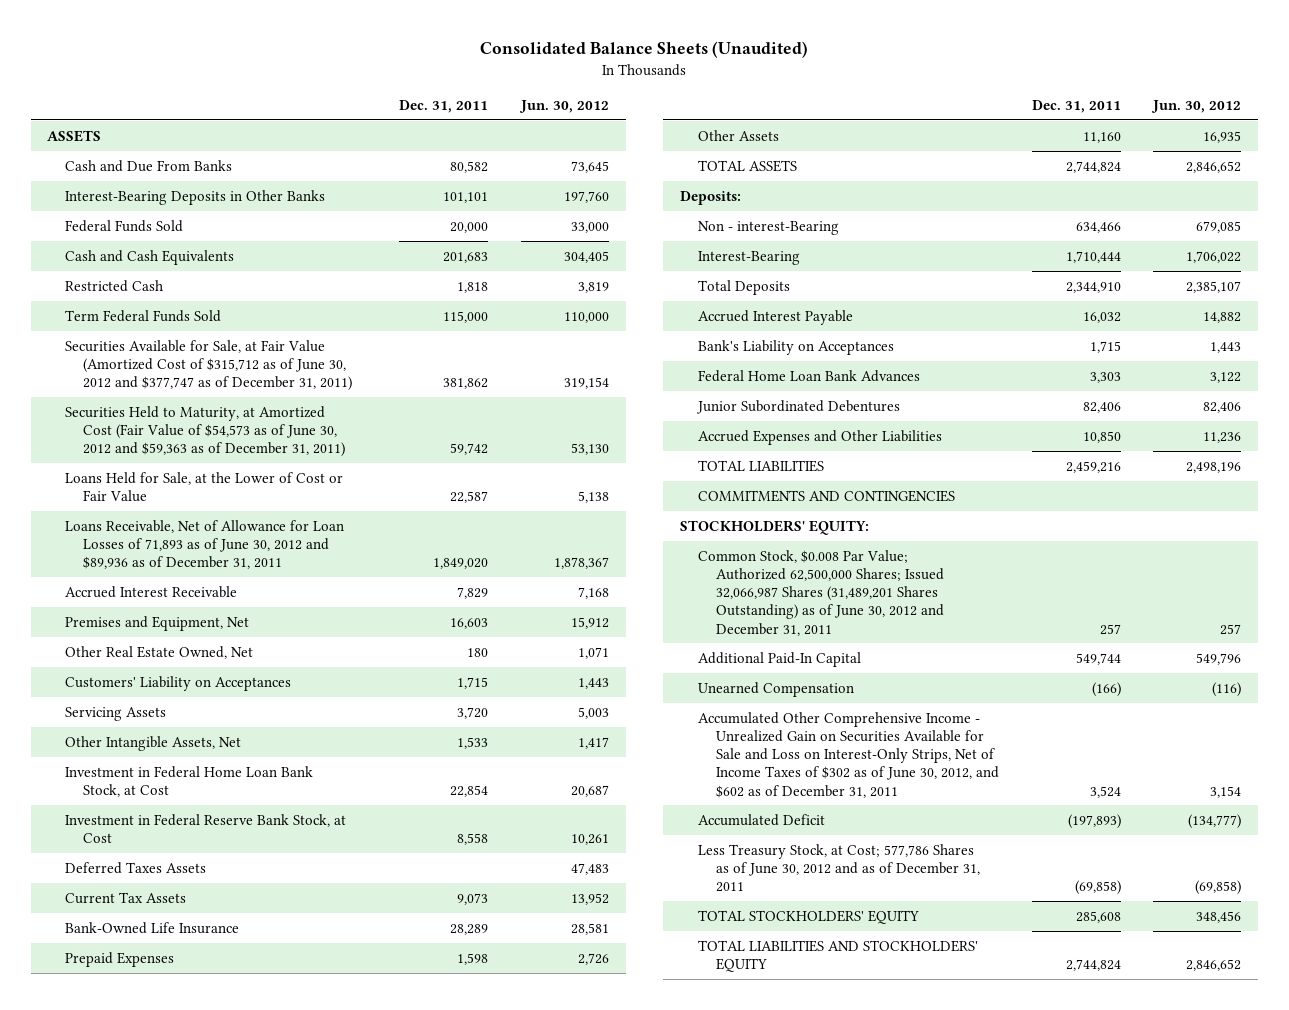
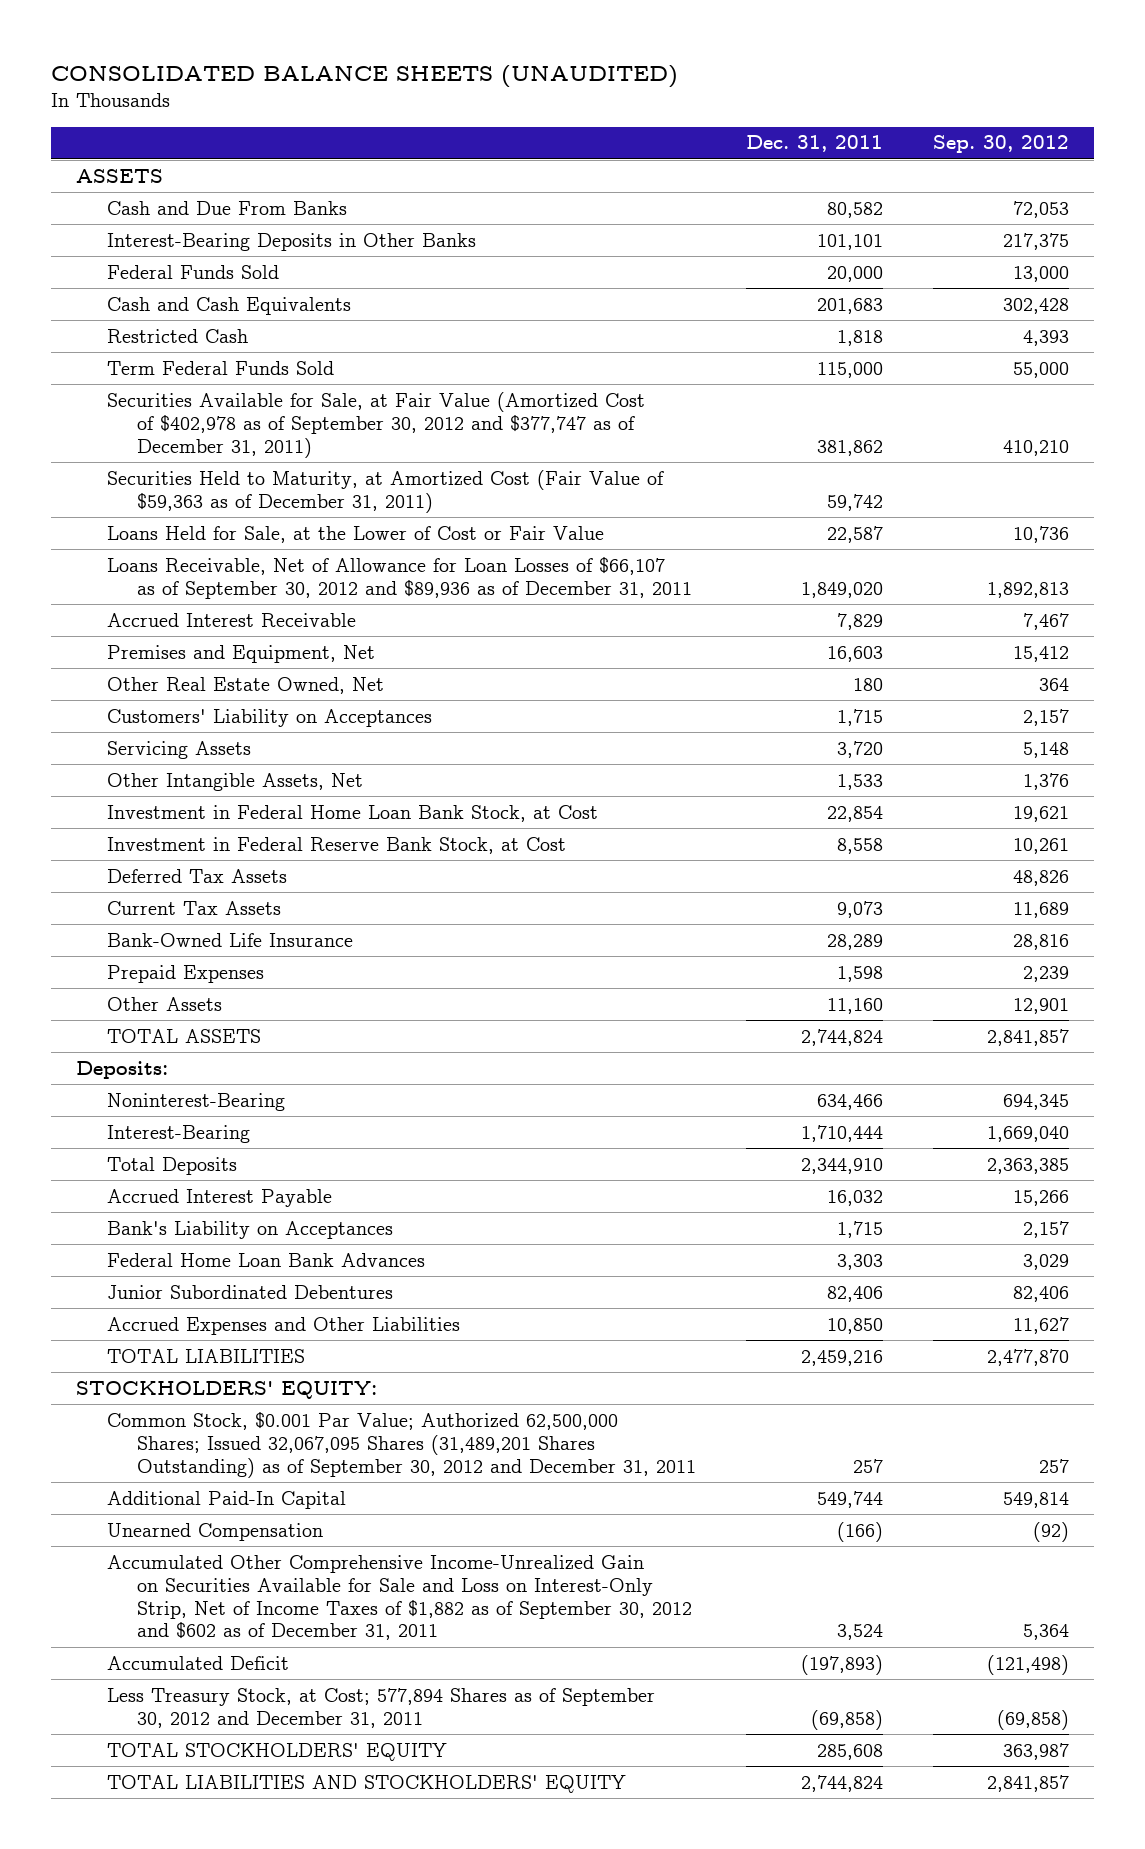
[480,41,809,59] Consolidated Balance Sheets (Unaudited) -> [51,65,679,89] CONSOLIDATED BALANCE SHEETS (UNAUDITED)
[519,99,610,113] Jun. 30, 2012 -> none
none -> [933,135,1070,154] Sep. 30, 2012
[65,339,353,392] Securities Available for Sale, at Fair Value (Amortized Cost of $315,712 as of June 30, 2012 and $377,747 as of December 31, 2011) -> [106,391,645,458] Securities Available for Sale, at Fair Value (Amortized Cost of $402,978 as of September 30, 2012 and $377,747 as of December 31, 2011)
[65,405,346,458] Securities Held to Maturity, at Amortized Cost (Fair Value of $54,573 as of June 30, 2012 and $59,363 as of December 31, 2011) -> [106,469,664,513] Securities Held to Maturity, at Amortized Cost (Fair Value of $59,363 as of December 31, 2011)
[65,519,345,570] Loans Receivable, Net of Allowance for Loan Losses of 71,893 as of June 30, 2012 and $89,936 as of December 31, 2011 -> [106,556,693,599] Loans Receivable, Net of Allowance for Loan Losses of $66,107 as of September 30, 2012 and $89,936 as of December 31, 2011
[65,861,207,874] Deferred Taxes Assets -> [106,868,287,883] Deferred Tax Assets
[697,220,839,235] Non - interest-Bearing -> [106,1092,285,1111] Noninterest-Bearing
[697,489,955,502] COMMITMENTS AND CONTINGENCIES -> none
[697,549,944,636] Common Stock, $0.008 Par Value; Authorized 62,500,000 Shares; Issued 32,066,987 Shares (31,489,201 Shares Outstanding) as of June 30, 2012 and December 31, 2011 -> [106,1411,697,1478] Common Stock, $0.001 Par Value; Authorized 62,500,000 Shares; Issued 32,067,095 Shares (31,489,201 Shares Outstanding) as of September 30, 2012 and December 31, 2011
[697,711,999,798] Accumulated Other Comprehensive Income - Unrealized Gain on Securities Available for Sale and Loss on Interest-Only Strips, Net of Income Taxes of $302 as of June 30, 2012, and $602 as of December 31, 2011 -> [106,1554,693,1641] Accumulated Other Comprehensive Income-Unrealized Gain on Securities Available for Sale and Loss on Interest-Only Strip, Net of Income Taxes of $1,882 as of September 30, 2012 and $602 as of December 31, 2011
[697,843,980,893] Less Treasury Stock, at Cost; 577,786 Shares as of June 30, 2012 and as of December 31, 2011 -> [106,1687,655,1728] Less Treasury Stock, at Cost; 577,894 Shares as of September 30, 2012 and December 31, 2011

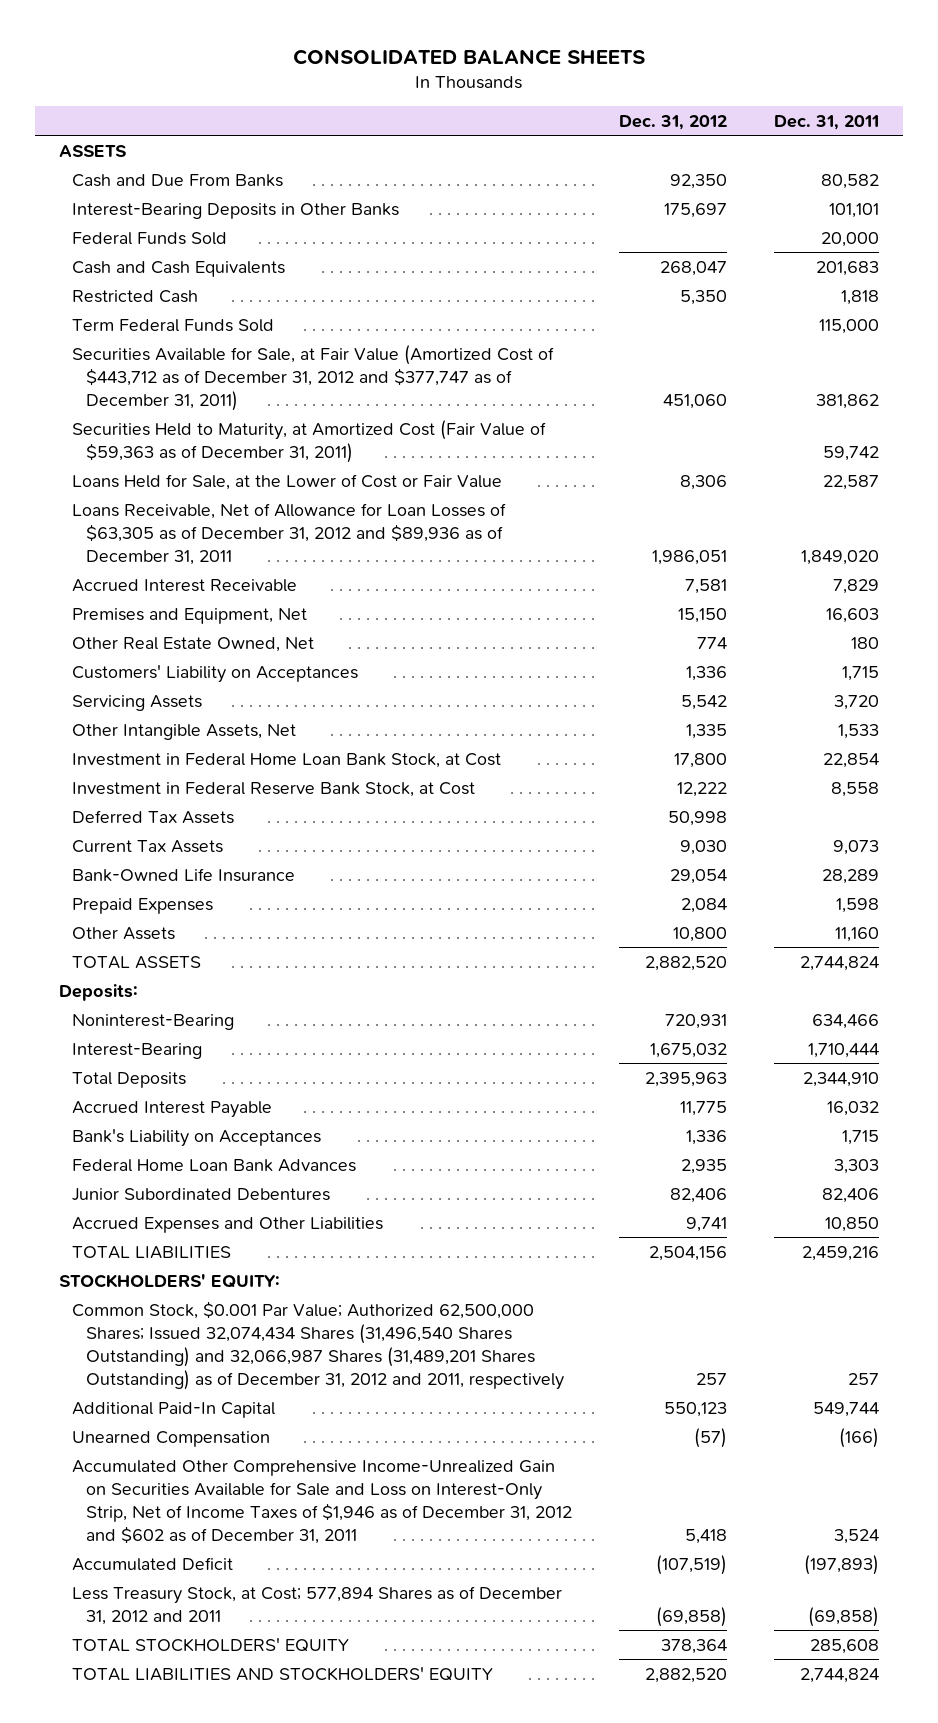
[51,65,679,89] CONSOLIDATED BALANCE SHEETS (UNAUDITED) -> [292,48,645,65] CONSOLIDATED BALANCE SHEETS
[933,135,1070,154] Sep. 30, 2012 -> none
none -> [618,114,727,130] Dec. 31, 2012
[106,391,645,458] Securities Available for Sale, at Fair Value (Amortized Cost of $402,978 as of September 30, 2012 and $377,747 as of December 31, 2011) -> [72,344,555,411] Securities Available for Sale, at Fair Value (Amortized Cost of $443,712 as of December 31, 2012 and $377,747 as of December 31, 2011)
[106,556,693,599] Loans Receivable, Net of Allowance for Loan Losses of $66,107 as of September 30, 2012 and $89,936 as of December 31, 2011 -> [72,502,507,565] Loans Receivable, Net of Allowance for Loan Losses of $63,305 as of December 31, 2012 and $89,936 as of December 31, 2011
[106,1411,697,1478] Common Stock, $0.001 Par Value; Authorized 62,500,000 Shares; Issued 32,067,095 Shares (31,489,201 Shares Outstanding) as of September 30, 2012 and December 31, 2011 -> [72,1300,564,1390] Common Stock, $0.001 Par Value; Authorized 62,500,000 Shares; Issued 32,074,434 Shares (31,496,540 Shares Outstanding) and 32,066,987 Shares (31,489,201 Shares Outstanding) as of December 31, 2012 and 2011, respectively
[106,1554,693,1641] Accumulated Other Comprehensive Income-Unrealized Gain on Securities Available for Sale and Loss on Interest-Only Strip, Net of Income Taxes of $1,882 as of September 30, 2012 and $602 as of December 31, 2011 -> [72,1459,572,1544] Accumulated Other Comprehensive Income-Unrealized Gain on Securities Available for Sale and Loss on Interest-Only Strip, Net of Income Taxes of $1,946 as of December 31, 2012 and $602 as of December 31, 2011
[106,1687,655,1728] Less Treasury Stock, at Cost; 577,894 Shares as of September 30, 2012 and December 31, 2011 -> [72,1585,563,1625] Less Treasury Stock, at Cost; 577,894 Shares as of December 31, 2012 and 2011

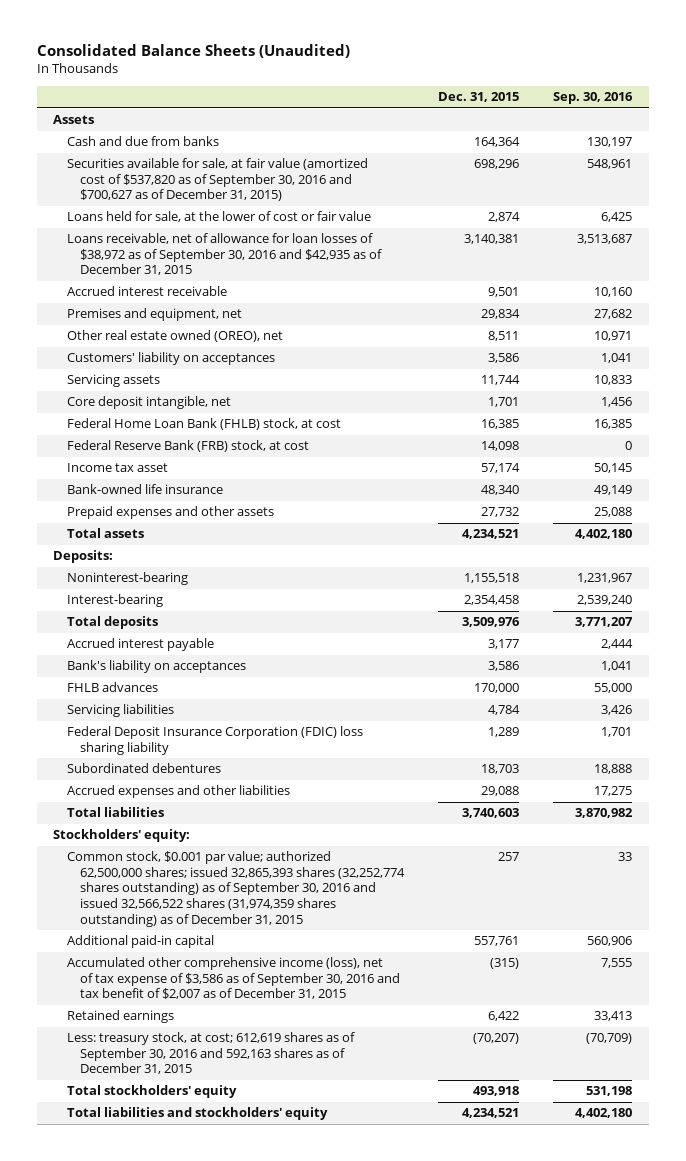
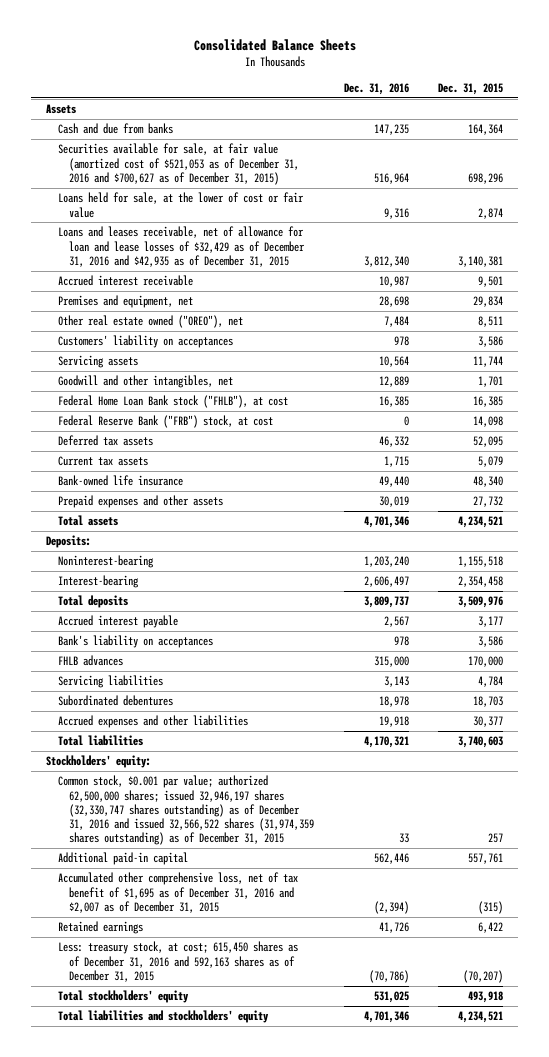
[36,44,350,59] Consolidated Balance Sheets (Unaudited) -> [193,38,356,51] Consolidated Balance Sheets
[553,92,634,105] Sep. 30, 2016 -> none
none -> [343,82,409,95] Dec. 31, 2016
[66,158,368,202] Securities available for sale, at fair value (amortized cost of $537,820 as of September 30, 2016 and $700,627 as of December 31, 2015) -> [57,143,300,185] Securities available for sale, at fair value (amortized cost of $521,053 as of December 31, 2016 and $700,627 as of December 31, 2015)
[66,233,383,276] Loans receivable, net of allowance for loan losses of $38,972 as of September 30, 2016 and $42,935 as of December 31, 2015 -> [57,226,306,267] Loans and leases receivable, net of allowance for loan and lease losses of $32,429 as of December 31, 2016 and $42,935 as of December 31, 2015
[66,330,283,343] Other real estate owned (OREO), net -> [57,315,243,329] Other real estate owned ("OREO"), net
[66,396,231,410] Core deposit intangible, net -> [57,375,233,389] Goodwill and other intangibles, net
[66,418,341,431] Federal Home Loan Bank (FHLB) stock, at cost -> [57,395,288,409] Federal Home Loan Bank stock ("FHLB"), at cost
[66,440,309,453] Federal Reserve Bank (FRB) stock, at cost -> [57,415,273,429] Federal Reserve Bank ("FRB") stock, at cost
none -> [57,435,153,447] Deferred tax assets
[66,463,168,473] Income tax asset -> [57,456,148,467] Current tax assets
[481,463,521,474] 57,174 -> [478,456,504,468] 5,079
[66,726,363,755] Federal Deposit Insurance Corporation (FDIC) loss sharing liability -> none
[481,786,520,797] 29,088 -> [473,716,504,728] 30,377
[66,851,406,927] Common stock, $0.001 par value; authorized 62,500,000 shares; issued 32,865,393 shares (32,252,774 shares outstanding) as of September 30, 2016 and issued 32,566,522 shares (31,974,359 shares outstanding) as of December 31, 2015 -> [57,775,315,846] Common stock, $0.001 par value; authorized 62,500,000 shares; issued 32,946,197 shares (32,330,747 shares outstanding) as of December 31, 2016 and issued 32,566,522 shares (31,974,359 shares outstanding) as of December 31, 2015
[66,957,401,1000] Accumulated other comprehensive income (loss), net of tax expense of $3,586 as of September 30, 2016 and tax benefit of $2,007 as of December 31, 2015 -> [57,872,298,913] Accumulated other comprehensive loss, net of tax benefit of $1,695 as of December 31, 2016 and $2,007 as of December 31, 2015
[66,1032,355,1075] Less: treasury stock, at cost; 612,619 shares as of September 30, 2016 and 592,163 shares as of December 31, 2015 -> [57,941,298,982] Less: treasury stock, at cost; 615,450 shares as of December 31, 2016 and 592,163 shares as of December 31, 2015

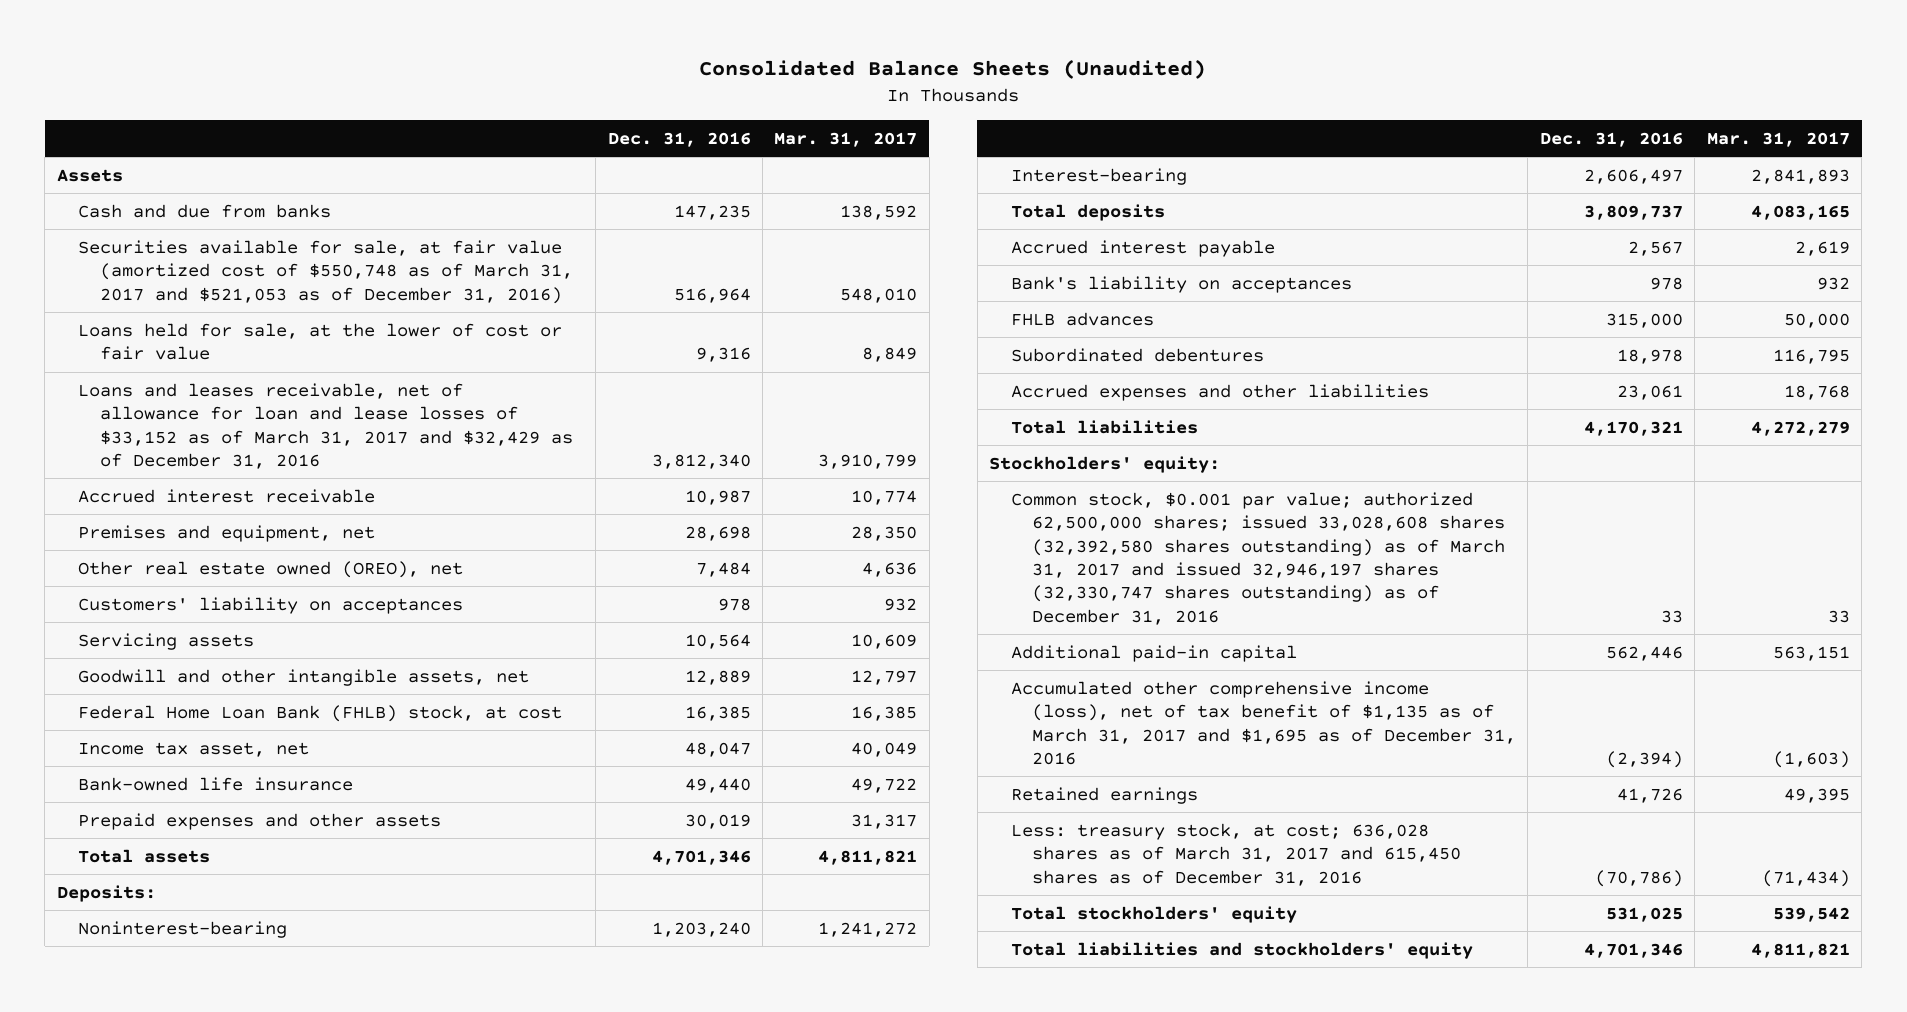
[193,38,356,51] Consolidated Balance Sheets -> [699,58,1207,79] Consolidated Balance Sheets (Unaudited)
[438,82,504,95] Dec. 31, 2015 -> none
none -> [774,131,918,147] Mar. 31, 2017
[57,143,300,185] Securities available for sale, at fair value (amortized cost of $521,053 as of December 31, 2016 and $700,627 as of December 31, 2015) -> [78,239,573,304] Securities available for sale, at fair value (amortized cost of $550,748 as of March 31, 2017 and $521,053 as of December 31, 2016)
[57,226,306,267] Loans and leases receivable, net of allowance for loan and lease losses of $32,429 as of December 31, 2016 and $42,935 as of December 31, 2015 -> [78,382,573,470] Loans and leases receivable, net of allowance for loan and lease losses of $33,152 as of March 31, 2017 and $32,429 as of December 31, 2016
[57,315,243,329] Other real estate owned ("OREO"), net -> [78,560,464,578] Other real estate owned (OREO), net
[57,415,273,429] Federal Reserve Bank ("FRB") stock, at cost -> none
[57,435,153,447] Deferred tax assets -> none
[57,456,148,467] Current tax assets -> none
[57,375,233,389] Goodwill and other intangibles, net -> [78,668,530,686] Goodwill and other intangible assets, net
[57,395,288,409] Federal Home Loan Bank stock ("FHLB"), at cost -> [78,704,563,722] Federal Home Loan Bank (FHLB) stock, at cost
none -> [78,741,310,757] Income tax asset, net
[57,675,163,689] Servicing liabilities -> none
[378,716,409,728] 19,918 -> [1616,384,1683,400] 23,061
[57,775,315,846] Common stock, $0.001 par value; authorized 62,500,000 shares; issued 32,946,197 shares (32,330,747 shares outstanding) as of December 31, 2016 and issued 32,566,522 shares (31,974,359 shares outstanding) as of December 31, 2015 -> [1010,491,1506,625] Common stock, $0.001 par value; authorized 62,500,000 shares; issued 33,028,608 shares (32,392,580 shares outstanding) as of March 31, 2017 and issued 32,946,197 shares (32,330,747 shares outstanding) as of December 31, 2016
[57,872,298,913] Accumulated other comprehensive loss, net of tax benefit of $1,695 as of December 31, 2016 and $2,007 as of December 31, 2015 -> [1010,680,1517,766] Accumulated other comprehensive income (loss), net of tax benefit of $1,135 as of March 31, 2017 and $1,695 as of December 31, 2016
[57,941,298,982] Less: treasury stock, at cost; 615,450 shares as of December 31, 2016 and 592,163 shares as of December 31, 2015 -> [1010,822,1462,886] Less: treasury stock, at cost; 636,028 shares as of March 31, 2017 and 615,450 shares as of December 31, 2016

